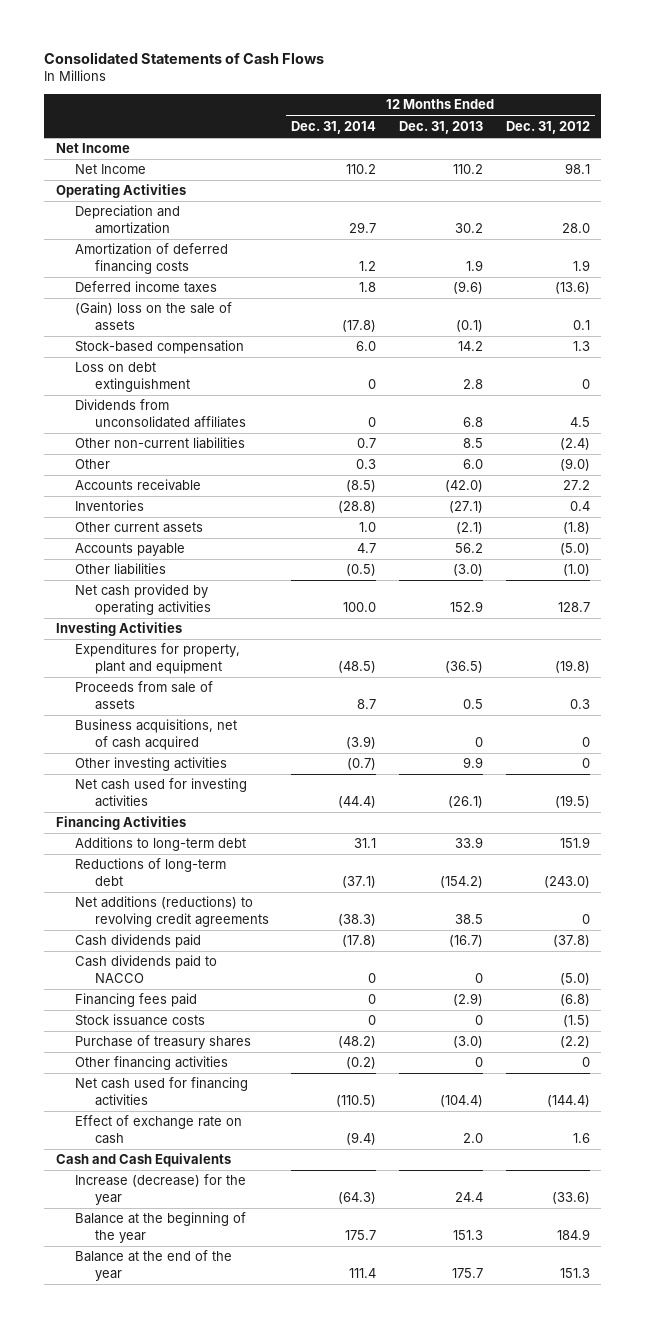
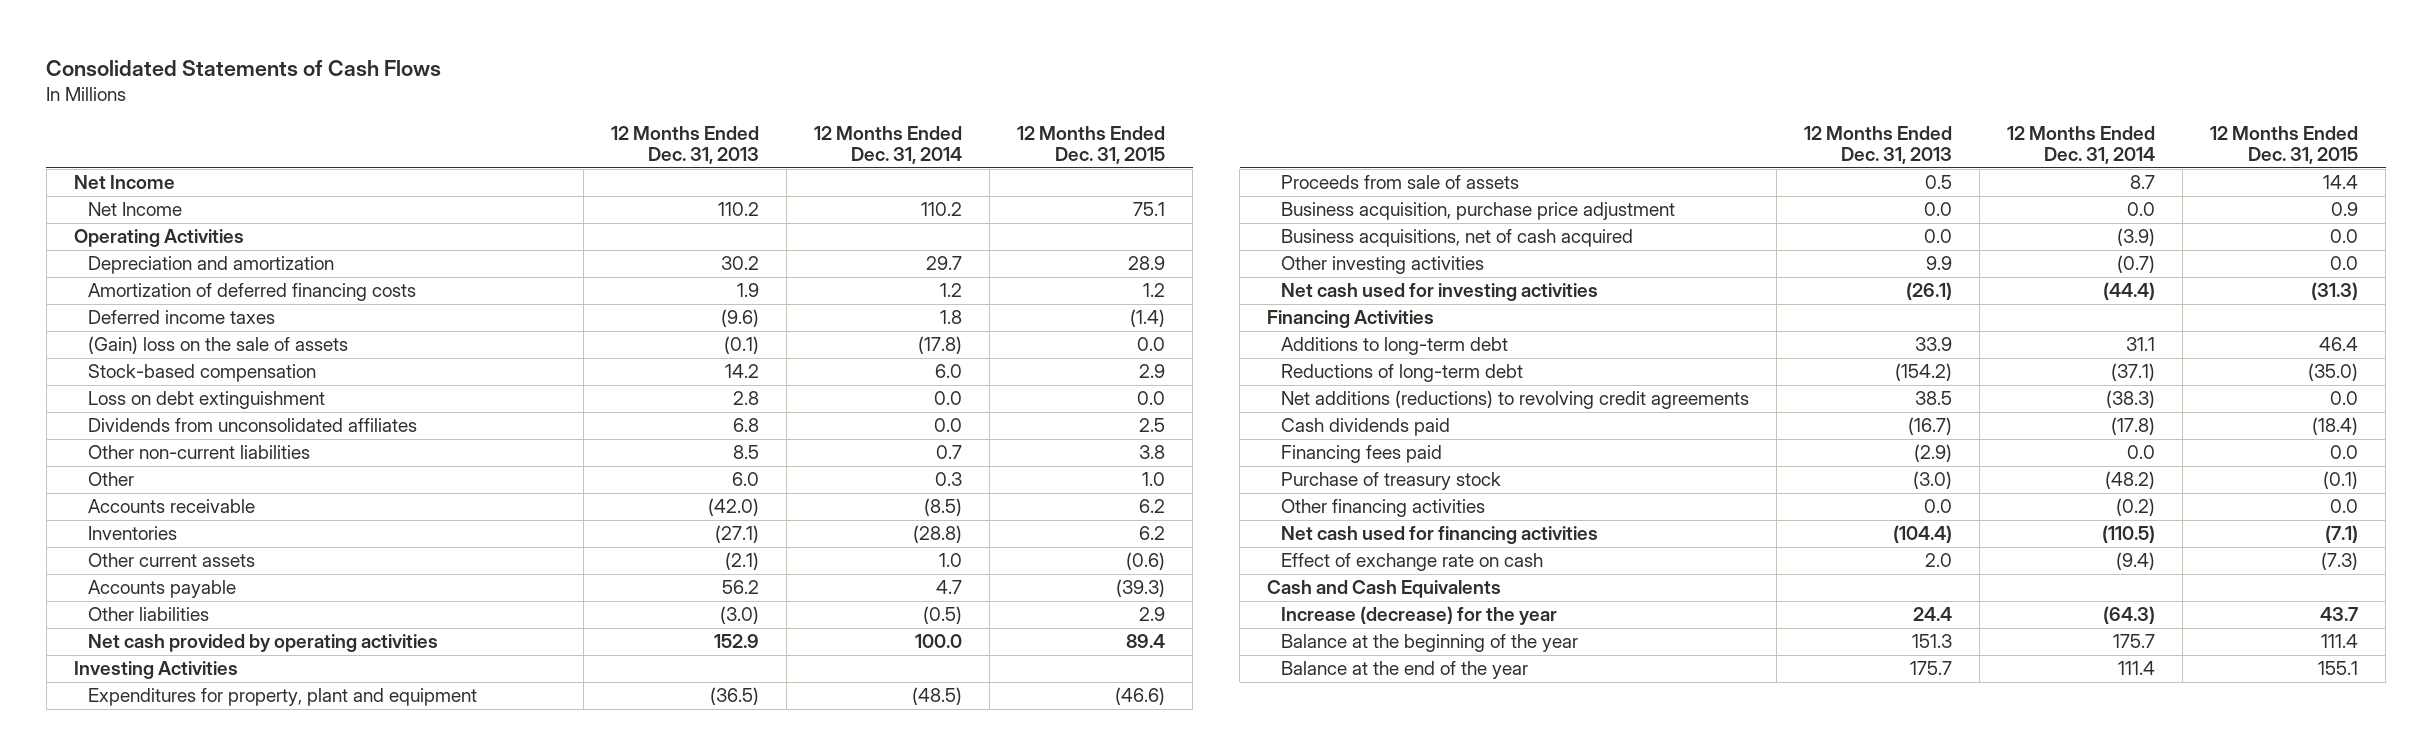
[505,120,590,134] Dec. 31, 2012 -> none
none -> [1016,125,1165,165] 12 Months Ended Dec. 31, 2015
[368,378,377,389] 0 -> [933,391,962,406] 0.0
[368,416,377,427] 0 -> [933,418,962,433] 0.0
none -> [1280,202,1675,221] Business acquisition, purchase price adjustment
[474,736,483,747] 0 -> [1923,229,1952,244] 0.0
[75,955,218,983] Cash dividends paid to NACCO -> none
[75,1014,206,1027] Stock issuance costs -> none
[368,994,377,1005] 0 -> [2127,445,2156,460] 0.0
[75,1035,252,1050] Purchase of treasury shares -> [1280,472,1501,491] Purchase of treasury stock
[474,1057,483,1068] 0 -> [1923,499,1952,514] 0.0

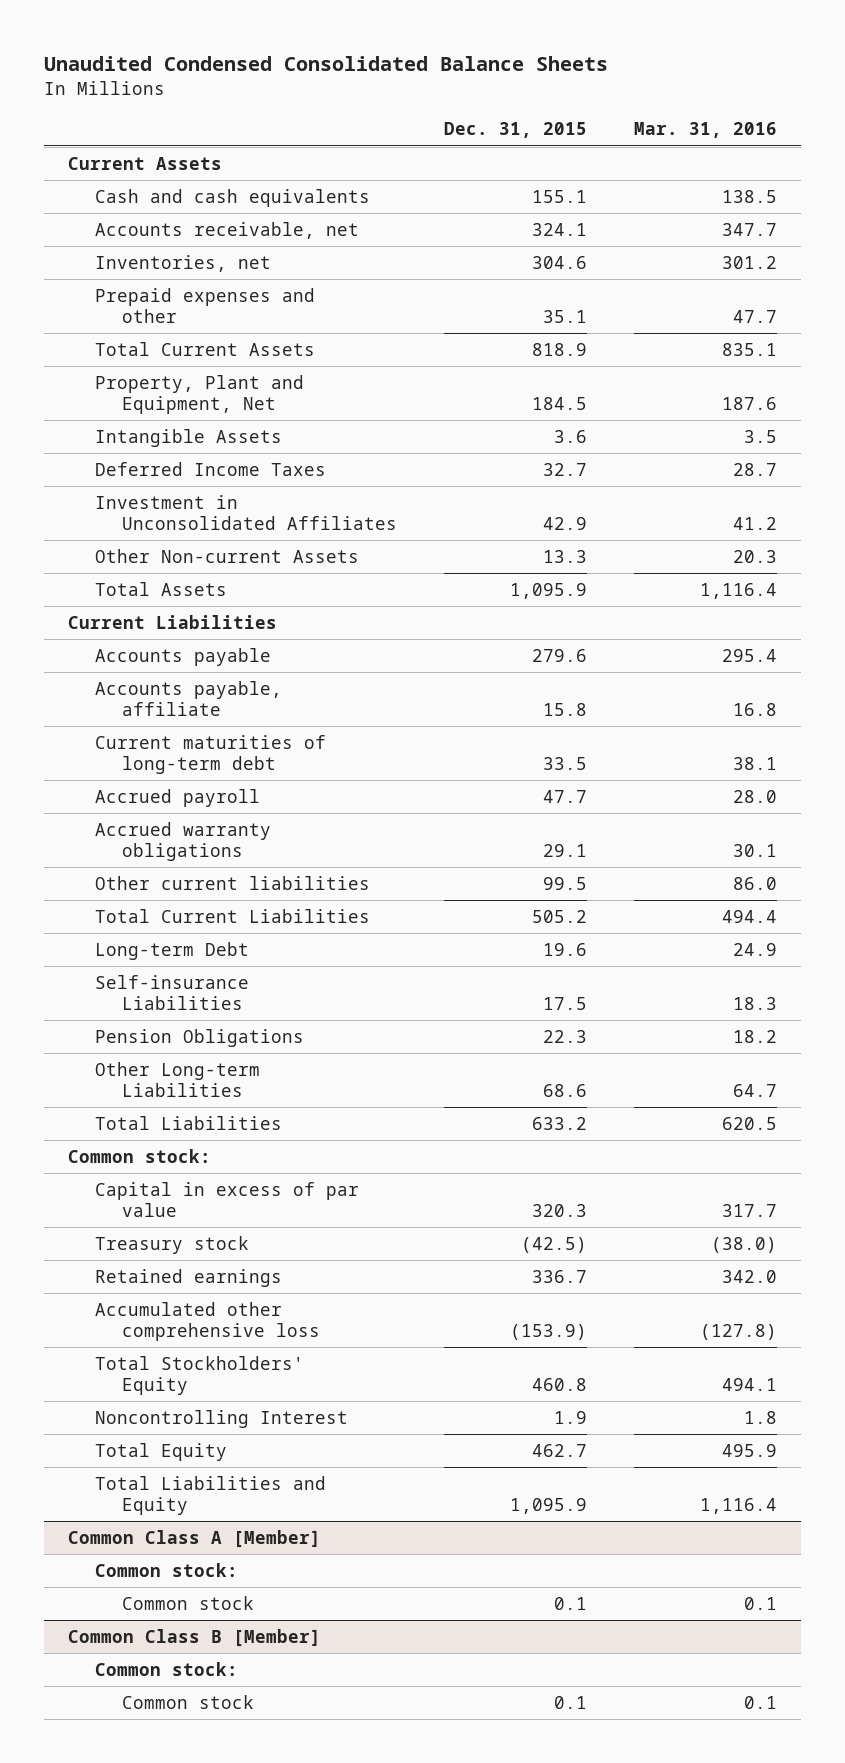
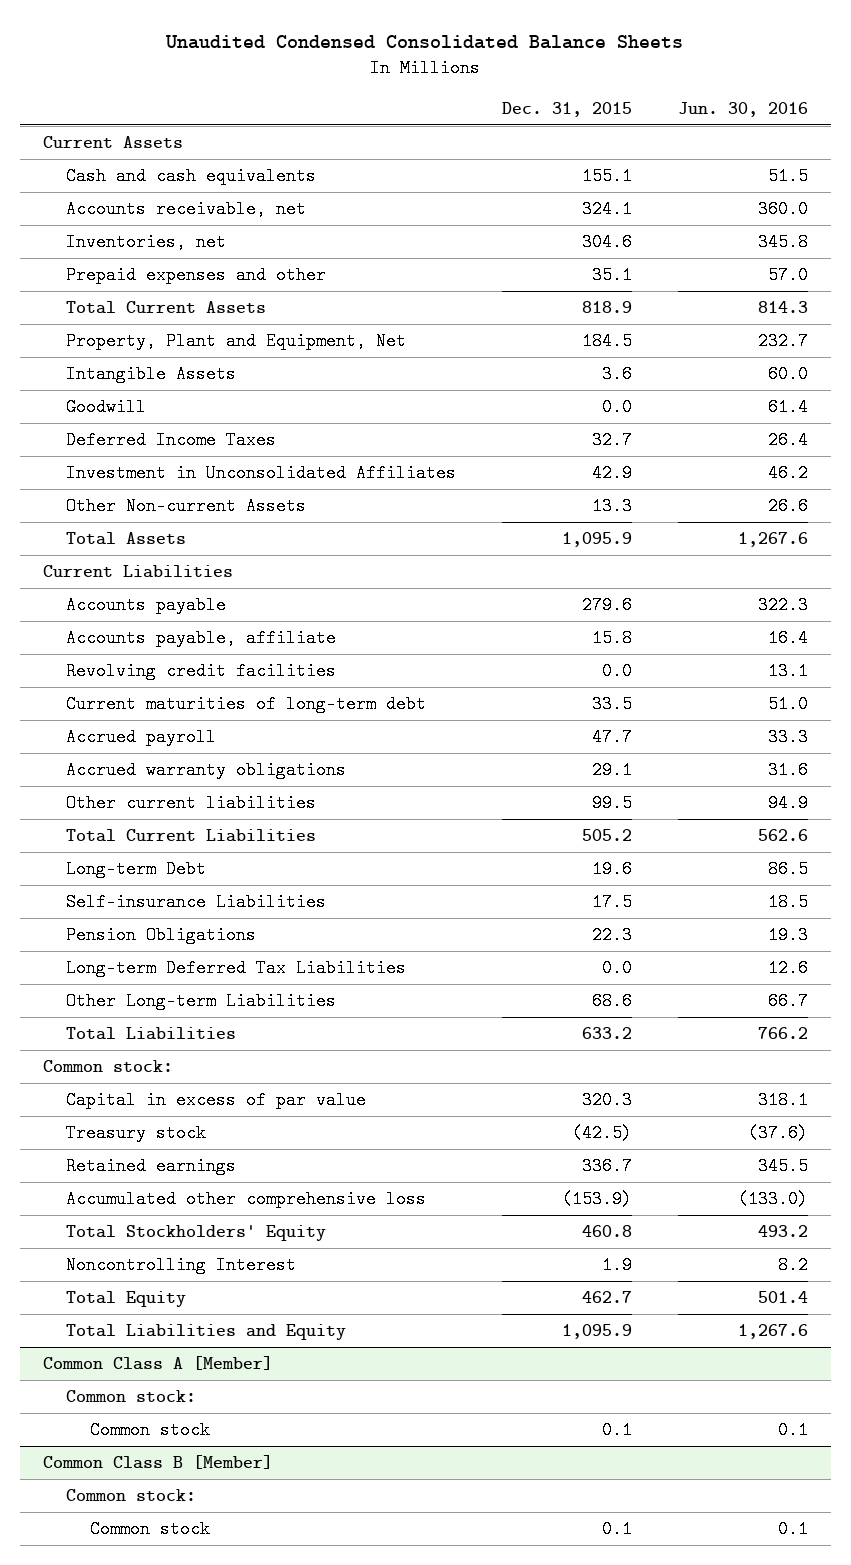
[634,122,778,139] Mar. 31, 2016 -> none
none -> [678,101,809,117] Jun. 30, 2016
none -> [66,398,147,417] Goodwill
none -> [66,662,337,681] Revolving credit facilities
none -> [66,959,407,978] Long-term Deferred Tax Liabilities

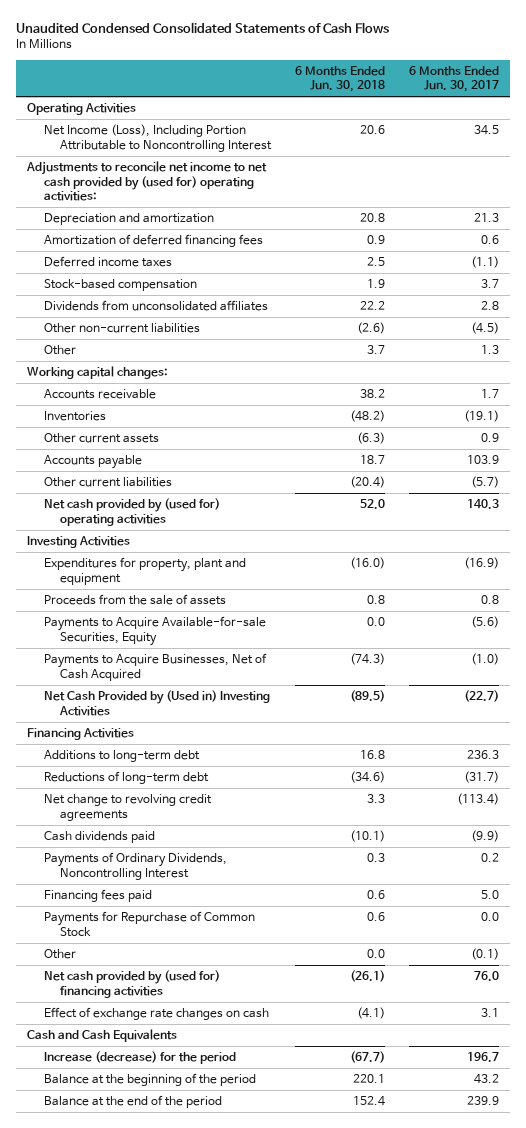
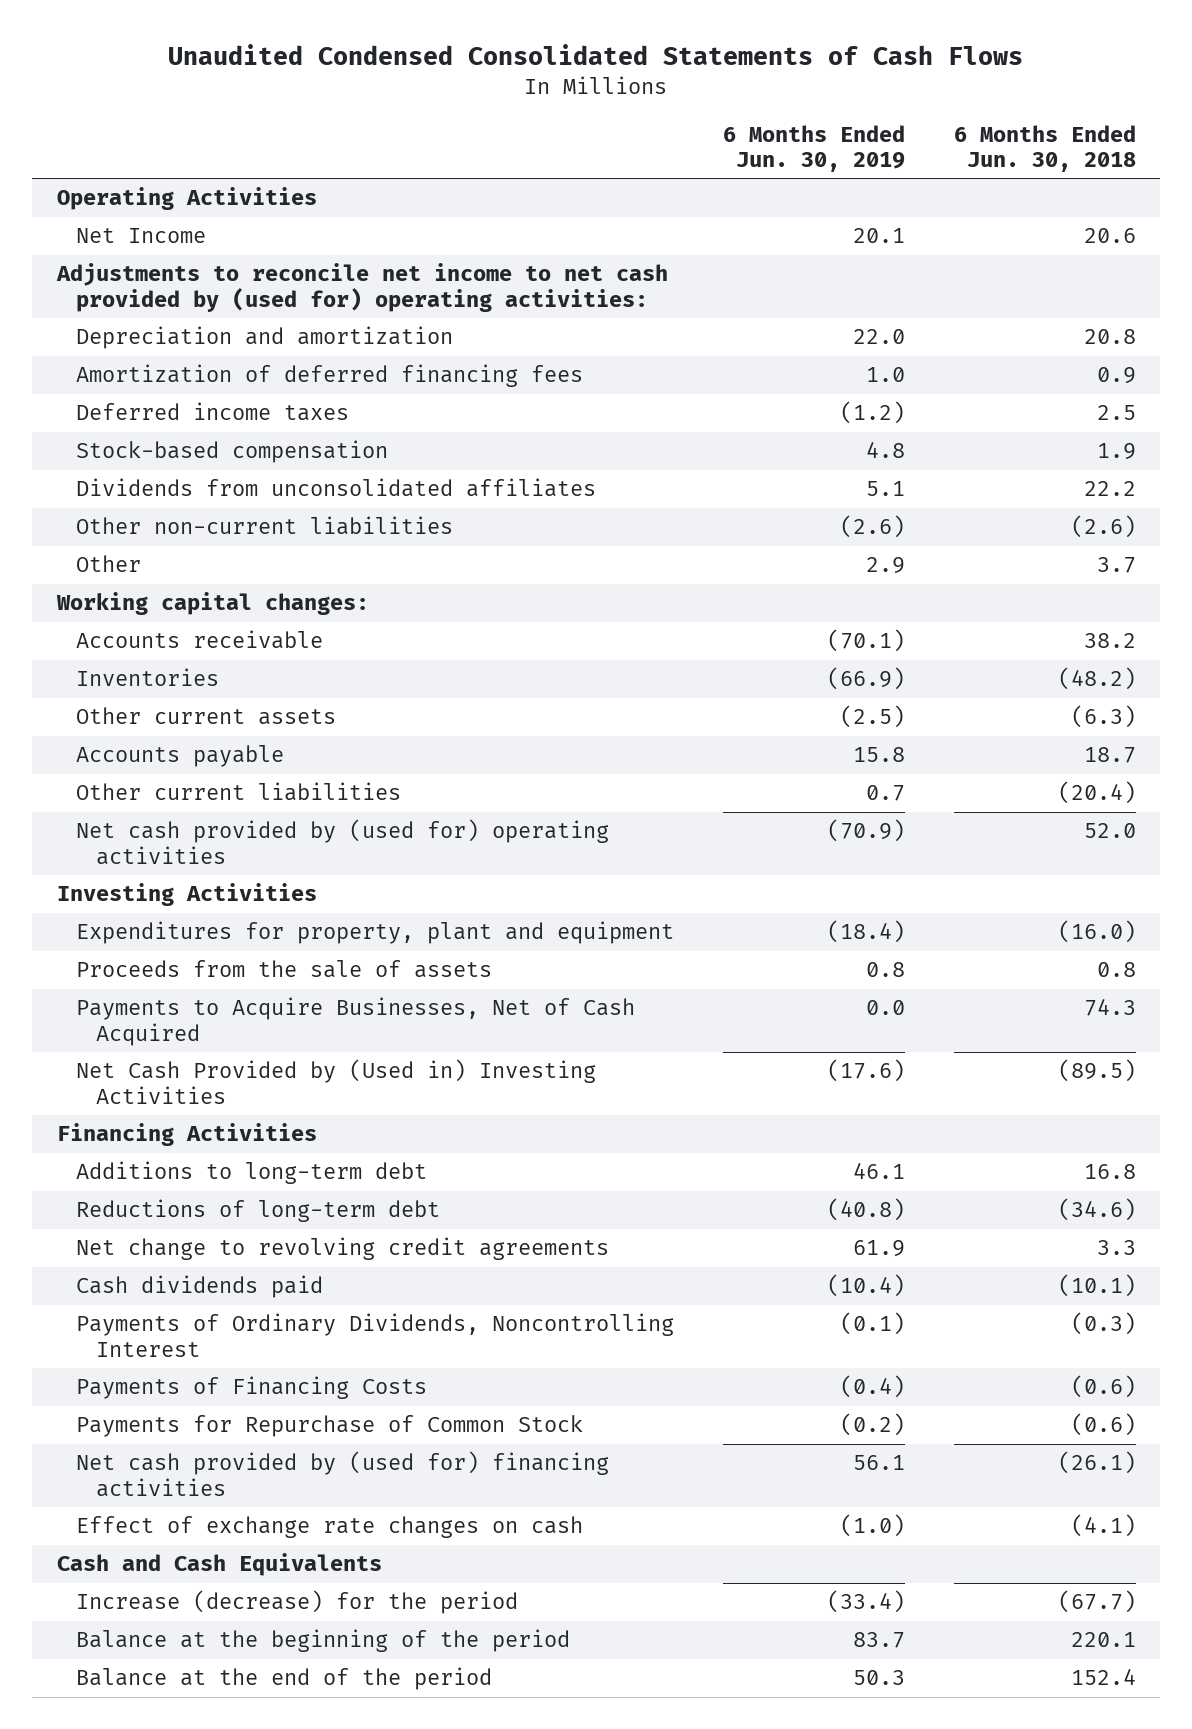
[408,65,499,93] 6 Months Ended Jun. 30, 2017 -> none
none -> [722,124,905,172] 6 Months Ended Jun. 30, 2019
[43,124,273,152] Net Income (Loss), Including Portion Attributable to Noncontrolling Interest -> [76,228,207,244] Net Income
[43,616,266,646] Payments to Acquire Available-for-sale Securities, Equity -> none
[349,653,385,666] (74.3) -> [1083,999,1136,1017] 74.3
[43,889,152,903] Financing fees paid -> none
[43,949,76,960] Other -> none
[366,853,385,863] 0.3 -> [1070,1312,1136,1336] (0.3)
none -> [76,1376,428,1400] Payments of Financing Costs
[366,912,385,922] 0.6 -> [1070,1413,1136,1437] (0.6)

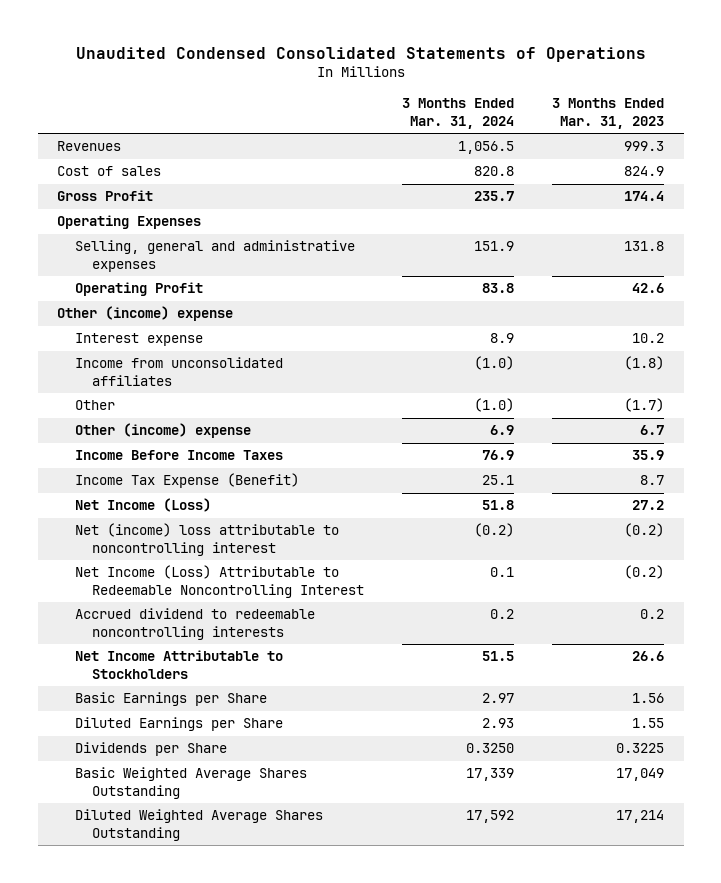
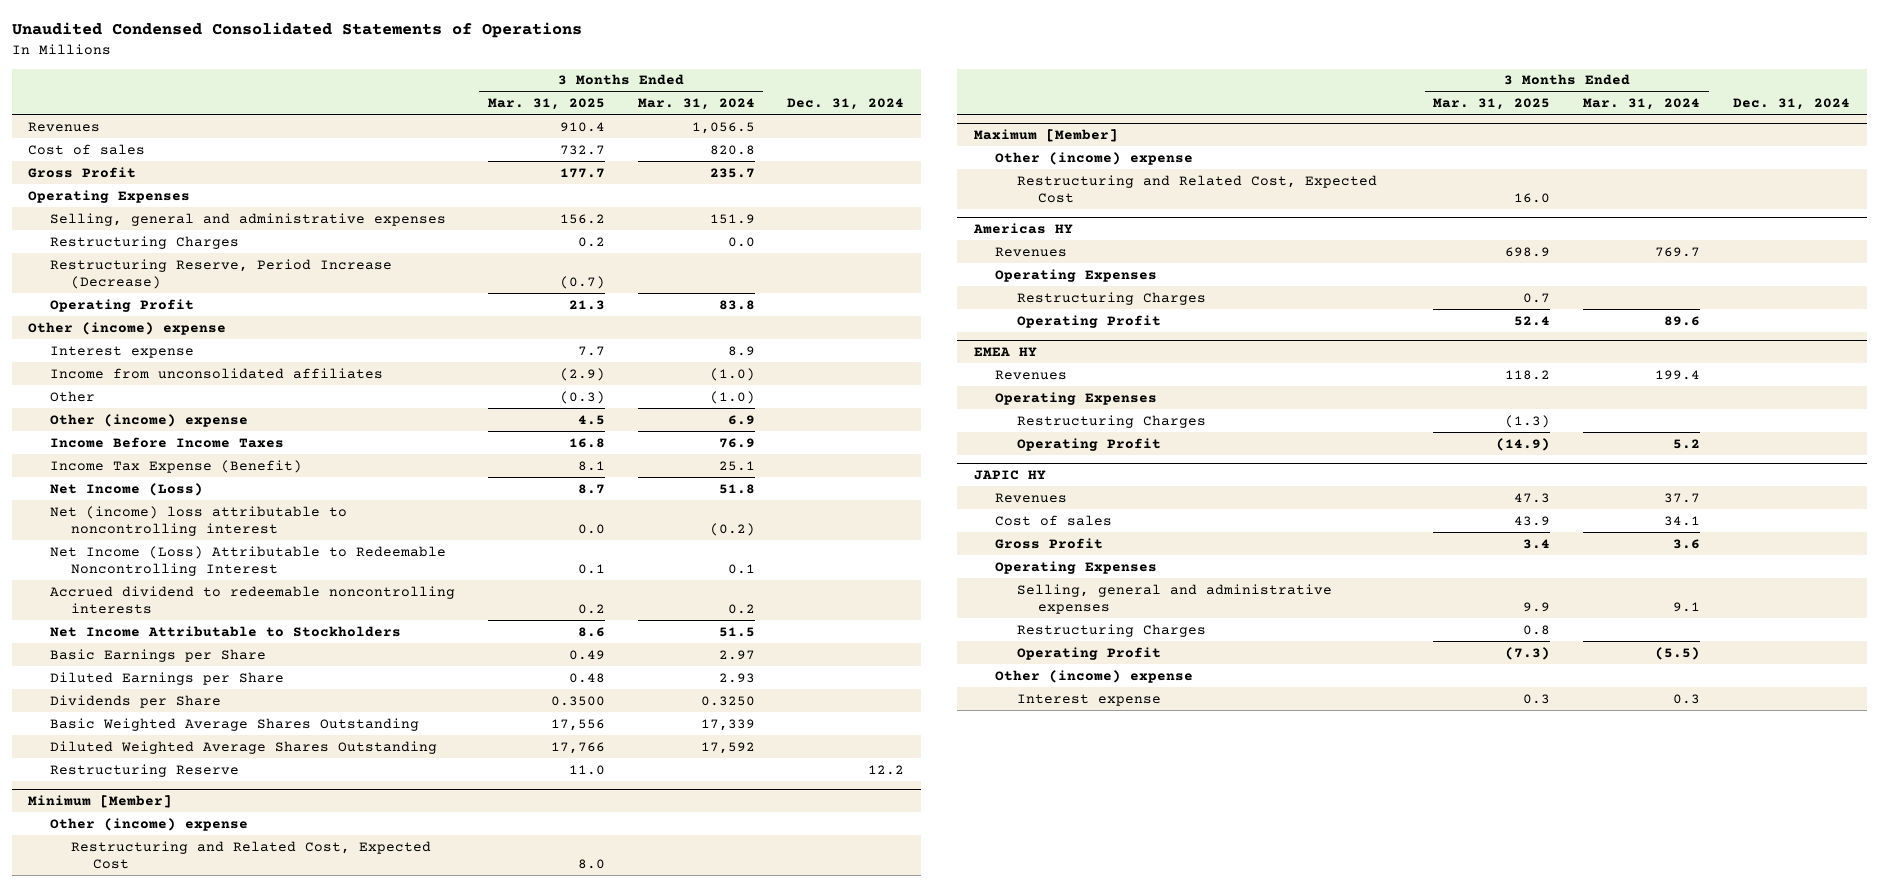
[552,97,665,129] 3 Months Ended Mar. 31, 2023 -> none
none -> [487,98,605,111] Mar. 31, 2025
none -> [787,98,905,111] Dec. 31, 2024
none -> [49,235,239,249] Restructuring Charges
none -> [49,258,392,289] Restructuring Reserve, Period Increase (Decrease)
none -> [49,763,239,777] Restructuring Reserve
none -> [28,795,173,809] Minimum [Member]
none -> [49,817,248,831] Other (income) expense
none -> [71,840,432,869] Restructuring and Related Cost, Expected Cost
none -> [973,129,1118,143] Maximum [Member]
none -> [995,151,1194,165] Other (income) expense
none -> [1016,174,1377,203] Restructuring and Related Cost, Expected Cost
none -> [972,223,1073,235] Americas HY
none -> [995,246,1068,257] Revenues
none -> [995,268,1158,282] Operating Expenses
none -> [1016,291,1206,305] Restructuring Charges
none -> [1016,314,1161,328] Operating Profit
none -> [973,347,1037,357] EMEA HY
none -> [995,369,1068,380] Revenues
none -> [995,391,1158,405] Operating Expenses
none -> [1016,414,1206,428] Restructuring Charges
none -> [1016,437,1161,451] Operating Profit
none -> [973,470,1046,481] JAPIC HY
none -> [995,492,1068,503] Revenues
none -> [995,514,1113,526] Cost of sales
none -> [995,537,1104,549] Gross Profit
none -> [995,560,1158,574] Operating Expenses
none -> [1016,583,1332,614] Selling, general and administrative expenses
none -> [1016,623,1206,637] Restructuring Charges
none -> [1016,646,1161,660] Operating Profit
none -> [995,669,1194,683] Other (income) expense
none -> [1016,693,1161,706] Interest expense

